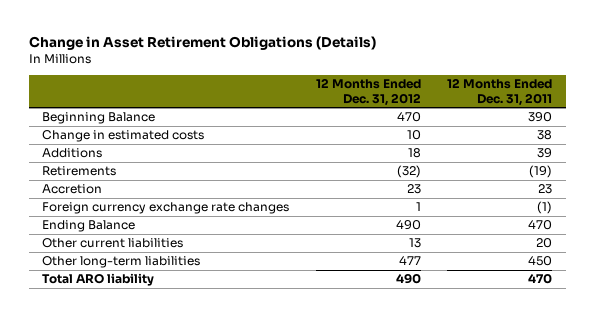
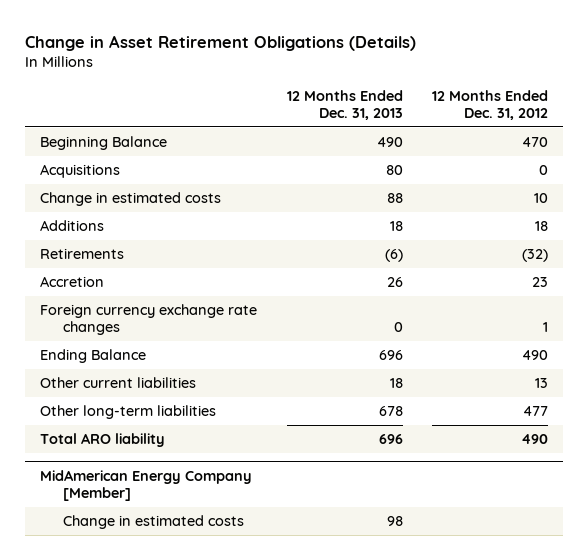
[447,78,553,106] 12 Months Ended Dec. 31, 2011 -> none
none -> [286,89,403,120] 12 Months Ended Dec. 31, 2013
none -> [40,164,121,179] Acquisitions
none -> [40,469,253,501] MidAmerican Energy Company [Member]
none -> [62,515,244,530] Change in estimated costs

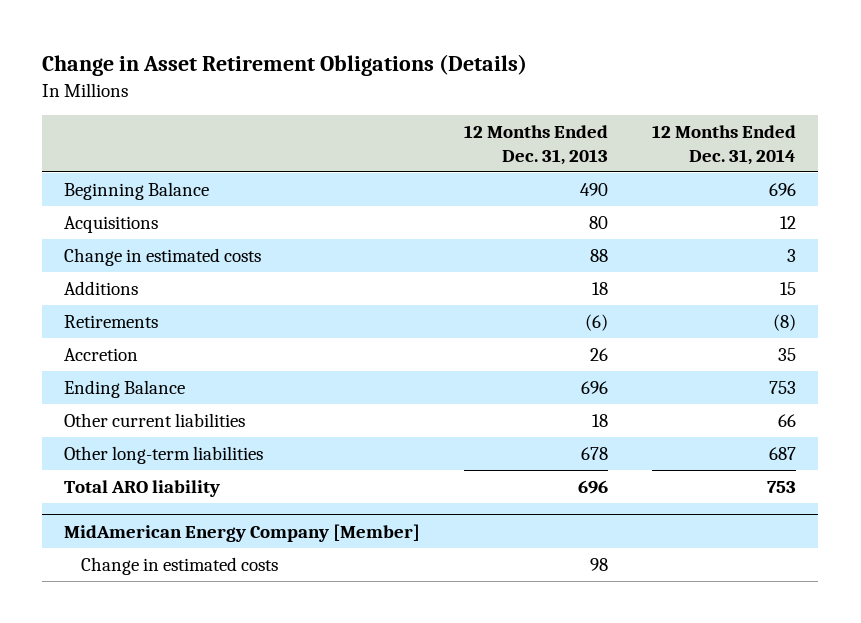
[432,89,549,120] 12 Months Ended Dec. 31, 2012 -> none
none -> [652,125,797,165] 12 Months Ended Dec. 31, 2014
[40,304,258,336] Foreign currency exchange rate changes -> none

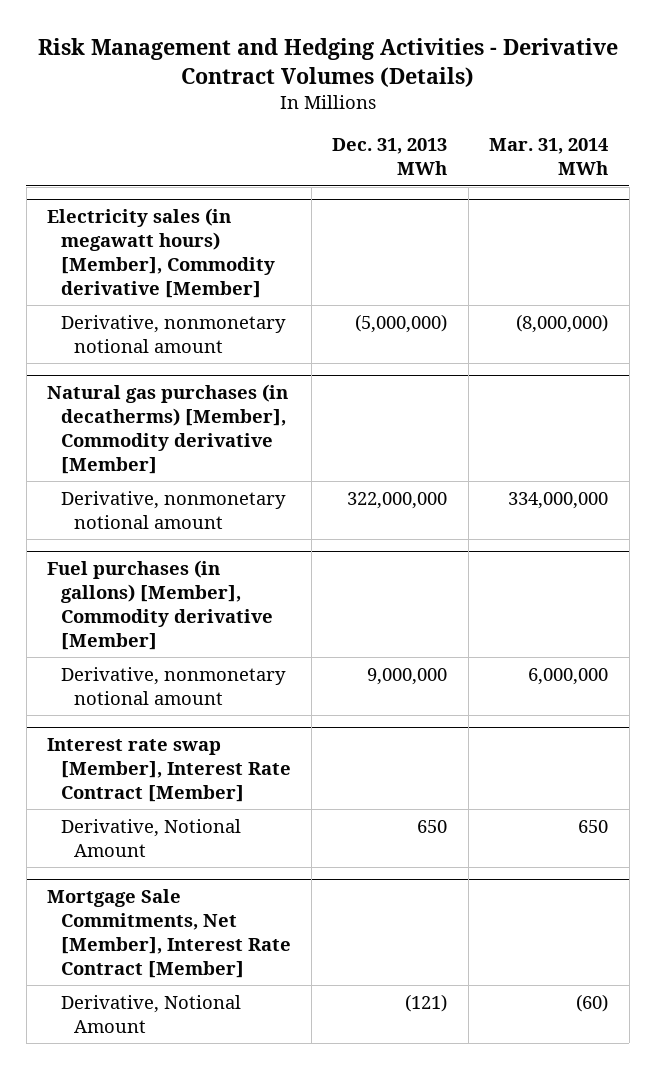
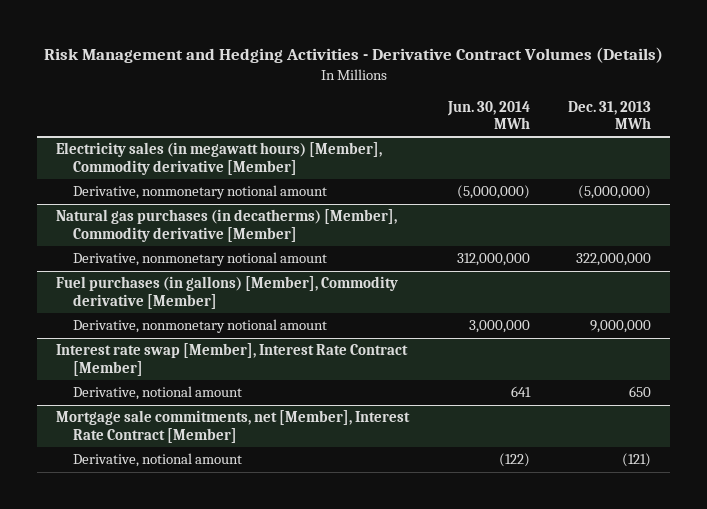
[489,138,609,176] Mar. 31, 2014 MWh -> none
none -> [446,100,530,129] Jun. 30, 2014 MWh
[60,818,241,857] Derivative, Notional Amount -> [73,386,243,401] Derivative, notional amount
[47,888,291,978] Mortgage Sale Commitments, Net [Member], Interest Rate Contract [Member] -> [56,410,411,443] Mortgage sale commitments, net [Member], Interest Rate Contract [Member]
[60,994,241,1033] Derivative, Notional Amount -> [73,453,243,468] Derivative, notional amount

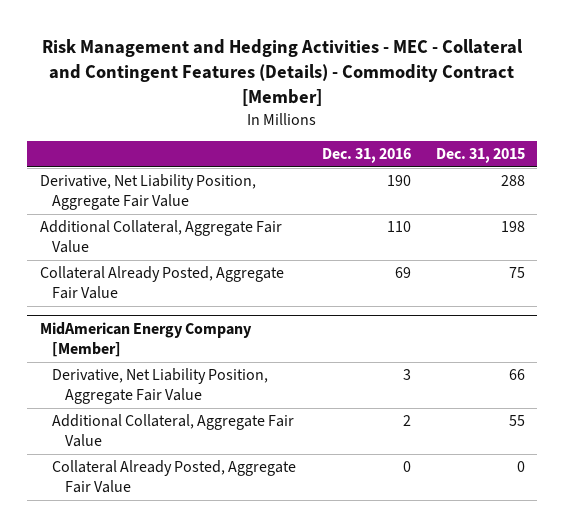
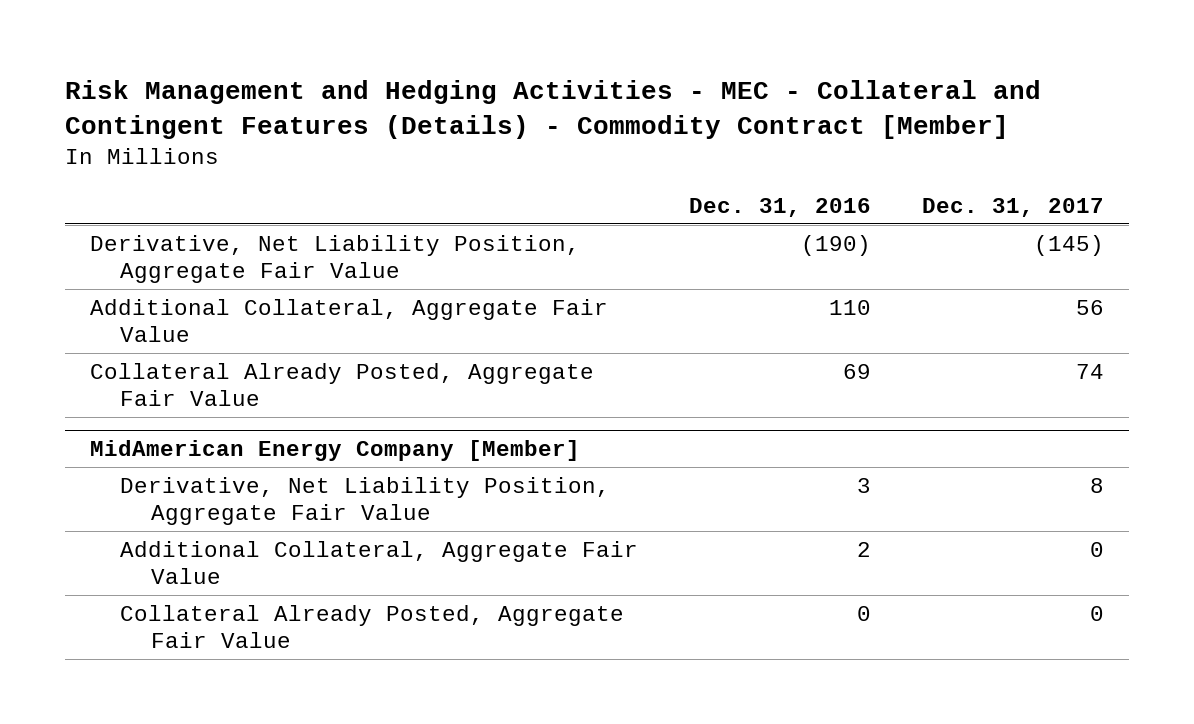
[435,148,525,164] Dec. 31, 2015 -> none
none -> [921,197,1104,217] Dec. 31, 2017
[386,175,411,187] 190 -> [801,234,872,256] (190)

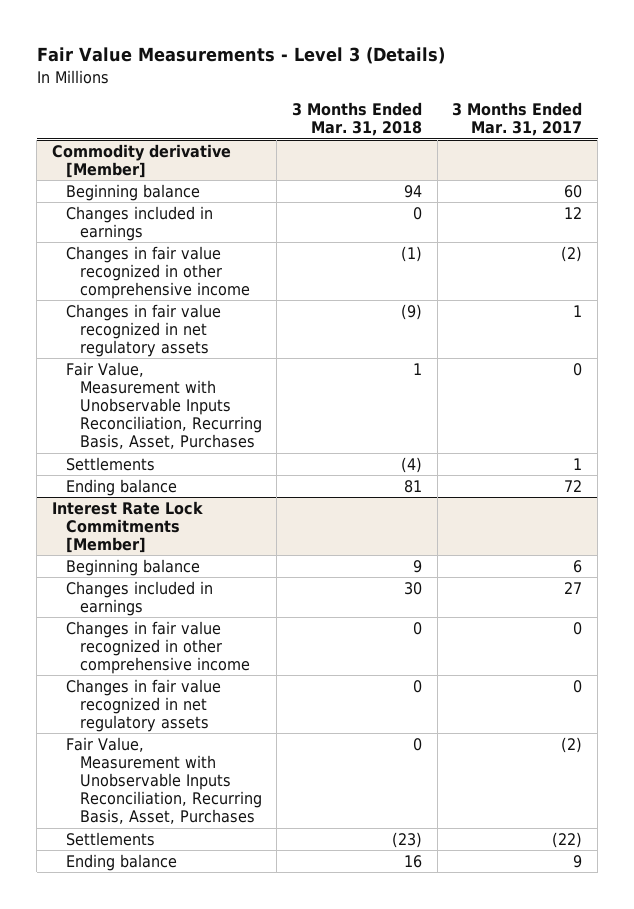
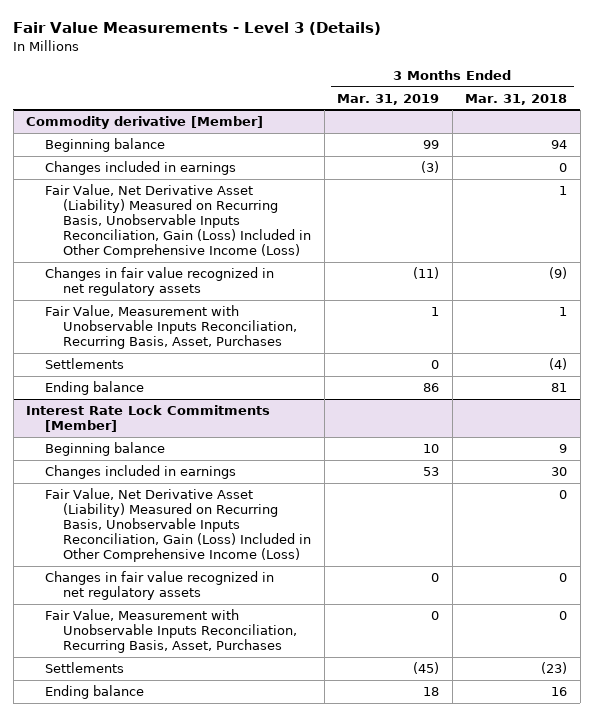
[452,102,583,137] 3 Months Ended Mar. 31, 2017 -> none
none -> [337,93,440,105] Mar. 31, 2019
[65,245,250,300] Changes in fair value recognized in other comprehensive income -> none
none -> [44,184,312,258] Fair Value, Net Derivative Asset (Liability) Measured on Recurring Basis, Unobservable Inputs Reconciliation, Gain (Loss) Included in Other Comprehensive Income (Loss)
[65,620,250,675] Changes in fair value recognized in other comprehensive income -> none
none -> [44,488,312,562] Fair Value, Net Derivative Asset (Liability) Measured on Recurring Basis, Unobservable Inputs Reconciliation, Gain (Loss) Included in Other Comprehensive Income (Loss)

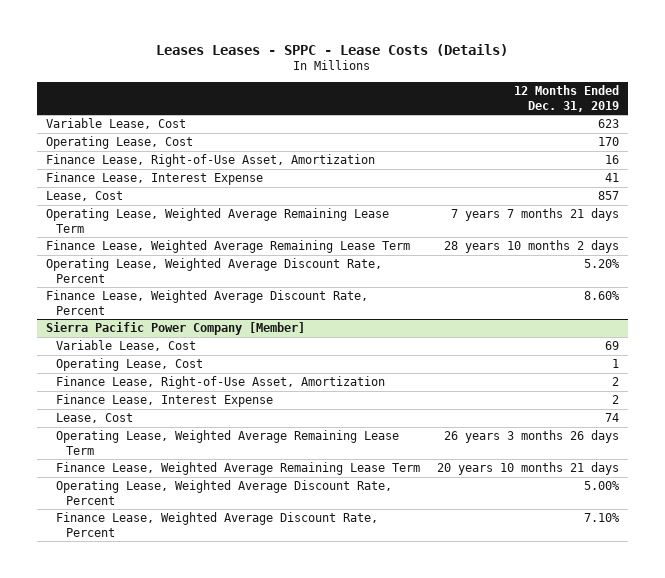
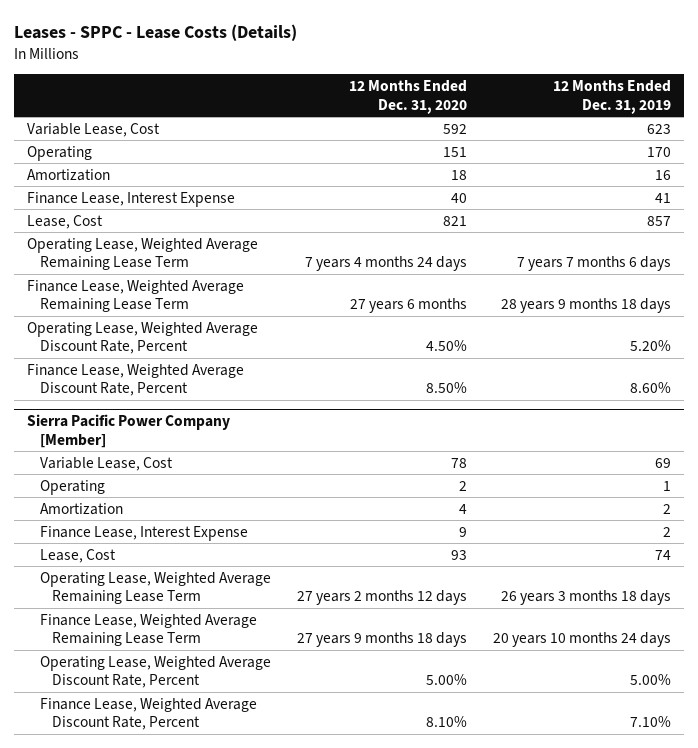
[156,43,509,56] Leases Leases - SPPC - Lease Costs (Details) -> [14,24,298,42] Leases - SPPC - Lease Costs (Details)
none -> [348,80,467,114] 12 Months Ended Dec. 31, 2020
[45,135,193,149] Operating Lease, Cost -> [27,145,93,161] Operating
[45,153,375,167] Finance Lease, Right-of-Use Asset, Amortization -> [27,168,111,181] Amortization
[451,207,620,221] 7 years 7 months 21 days -> [517,256,672,272] 7 years 7 months 6 days
[444,239,620,253] 28 years 10 months 2 days -> [501,298,672,314] 28 years 9 months 18 days
[55,357,203,371] Operating Lease, Cost -> [39,479,105,495] Operating
[55,375,385,389] Finance Lease, Right-of-Use Asset, Amortization -> [39,502,123,515] Amortization
[444,429,620,443] 26 years 3 months 26 days -> [501,590,672,606] 26 years 3 months 18 days
[437,461,620,475] 20 years 10 months 21 days -> [493,632,672,648] 20 years 10 months 24 days

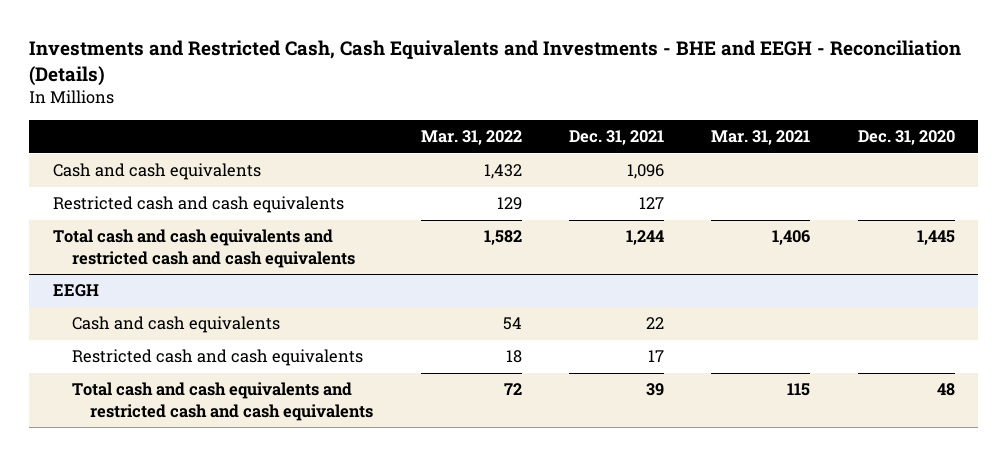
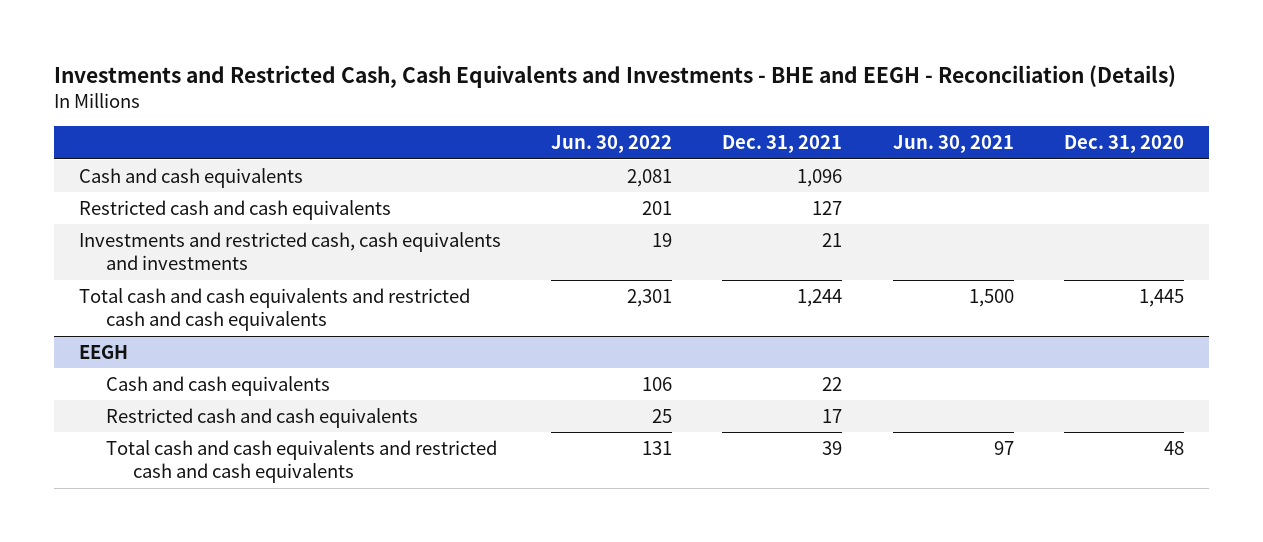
[420,130,522,146] Mar. 31, 2022 -> none
[711,130,811,146] Mar. 31, 2021 -> none
none -> [551,135,673,154] Jun. 30, 2022
none -> [892,135,1014,154] Jun. 30, 2021
none -> [79,231,502,271] Investments and restricted cash, cash equivalents and investments

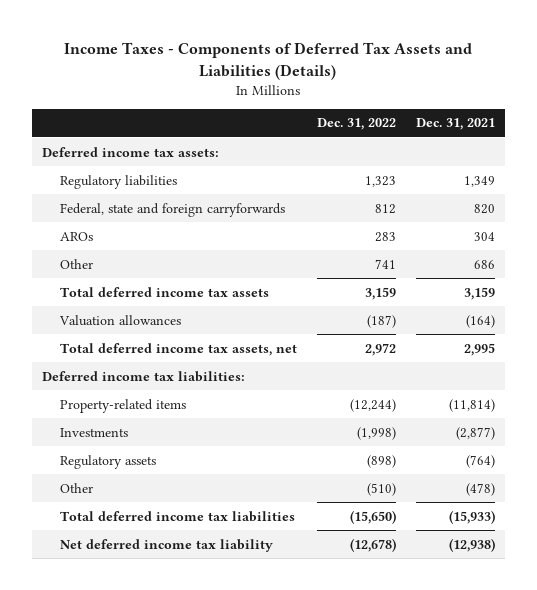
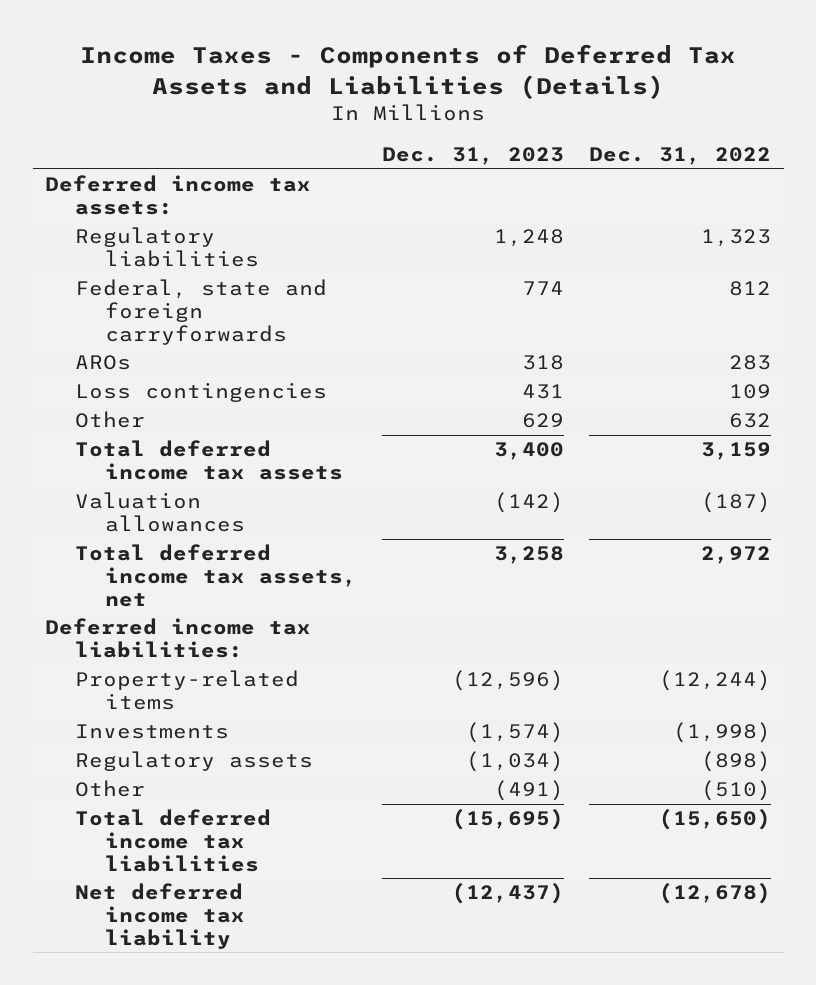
[416,118,496,131] Dec. 31, 2021 -> none
none -> [382,147,565,166] Dec. 31, 2023
none -> [75,382,328,403] Loss contingencies
[375,258,397,269] 741 -> [729,413,772,429] 632

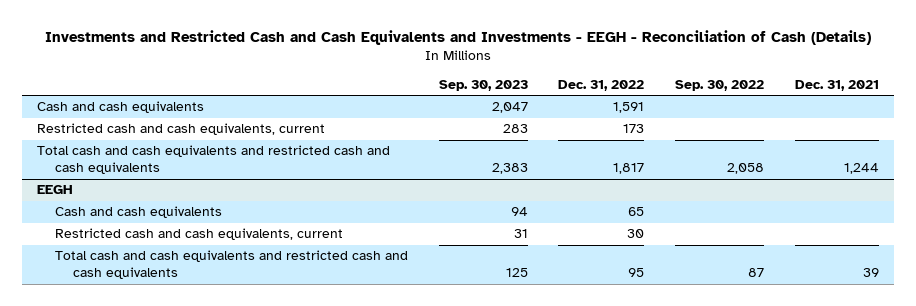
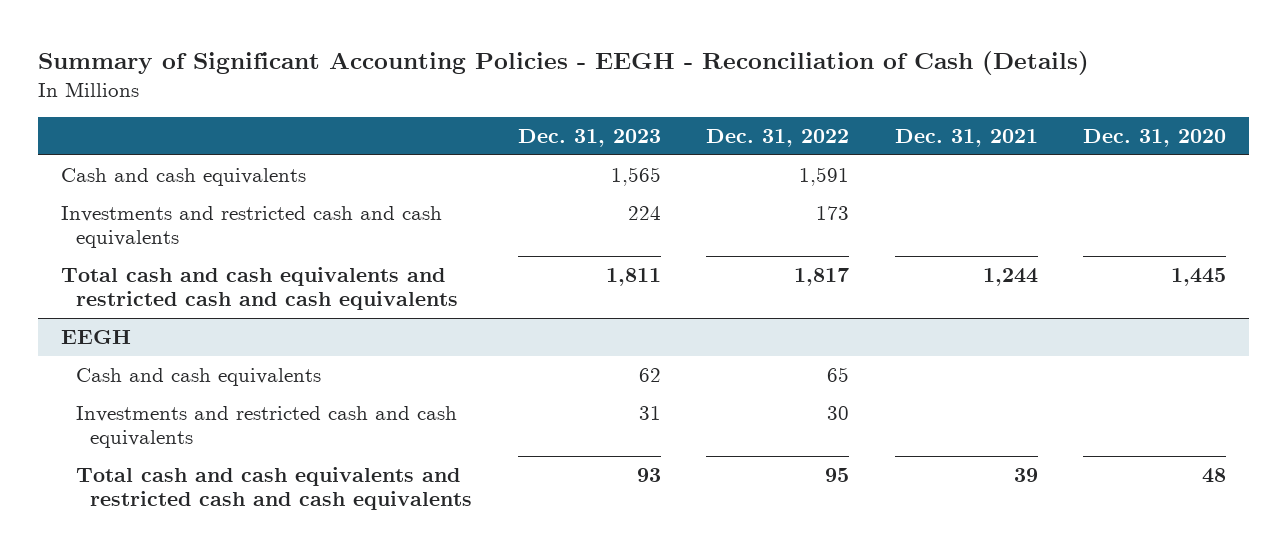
[44,30,871,46] Investments and Restricted Cash and Cash Equivalents and Investments - EEGH - Reconciliation of Cash (Details) -> [37,51,1089,76] Summary of Significant Accounting Policies - EEGH - Reconciliation of Cash (Details)
[438,79,528,91] Sep. 30, 2023 -> none
[675,79,765,91] Sep. 30, 2022 -> none
none -> [517,128,661,147] Dec. 31, 2023
none -> [1083,128,1227,147] Dec. 31, 2020
[37,123,326,136] Restricted cash and cash equivalents, current -> [60,205,442,249] Investments and restricted cash and cash equivalents
[55,228,344,241] Restricted cash and cash equivalents, current -> [75,405,457,449] Investments and restricted cash and cash equivalents

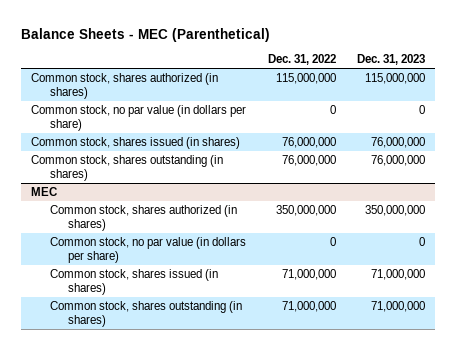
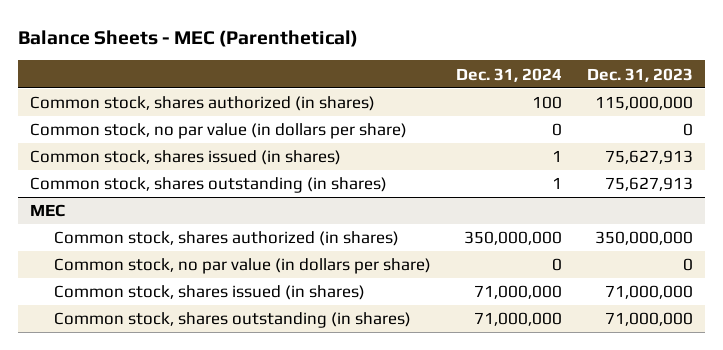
[267,54,336,66] Dec. 31, 2022 -> none
none -> [456,67,563,82] Dec. 31, 2024
[370,136,425,148] 76,000,000 -> [604,150,693,165] 75,627,913
[370,154,425,166] 76,000,000 -> [604,177,693,192] 75,627,913

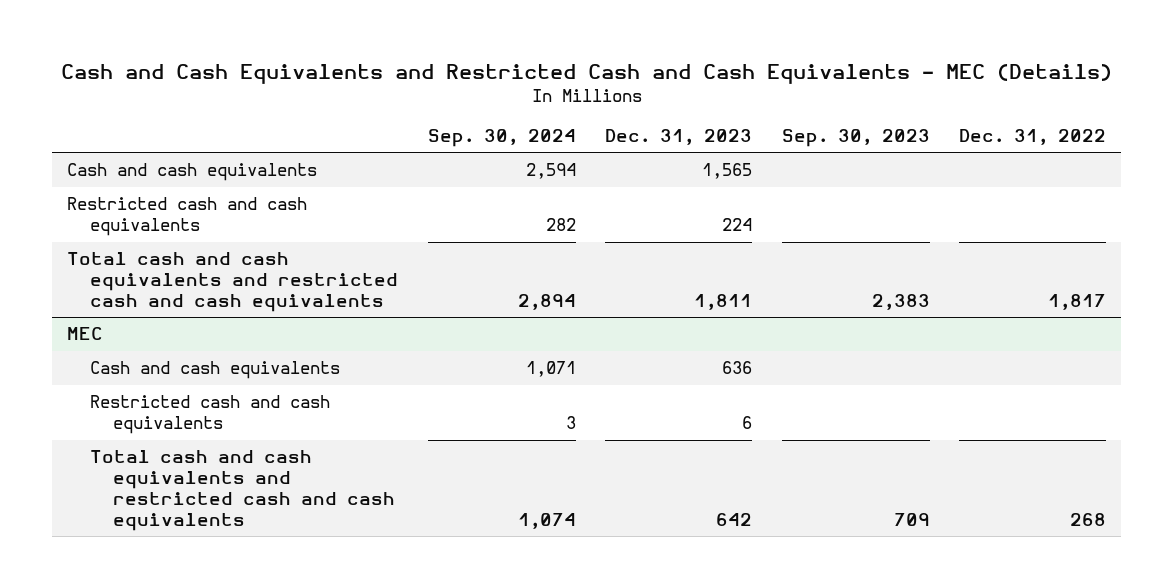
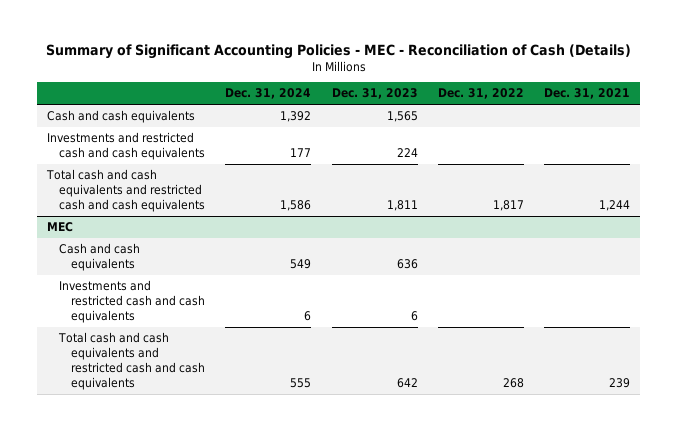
[60,63,1112,84] Cash and Cash Equivalents and Restricted Cash and Cash Equivalents - MEC (Details) -> [45,44,631,60] Summary of Significant Accounting Policies - MEC - Reconciliation of Cash (Details)
[427,128,576,147] Sep. 30, 2024 -> none
[781,128,930,147] Sep. 30, 2023 -> none
none -> [225,88,312,100] Dec. 31, 2024
none -> [544,88,631,100] Dec. 31, 2021
[67,197,308,237] Restricted cash and cash equivalents -> [47,132,206,161] Investments and restricted cash and cash equivalents
[90,395,331,435] Restricted cash and cash equivalents -> [59,280,206,323] Investments and restricted cash and cash equivalents

